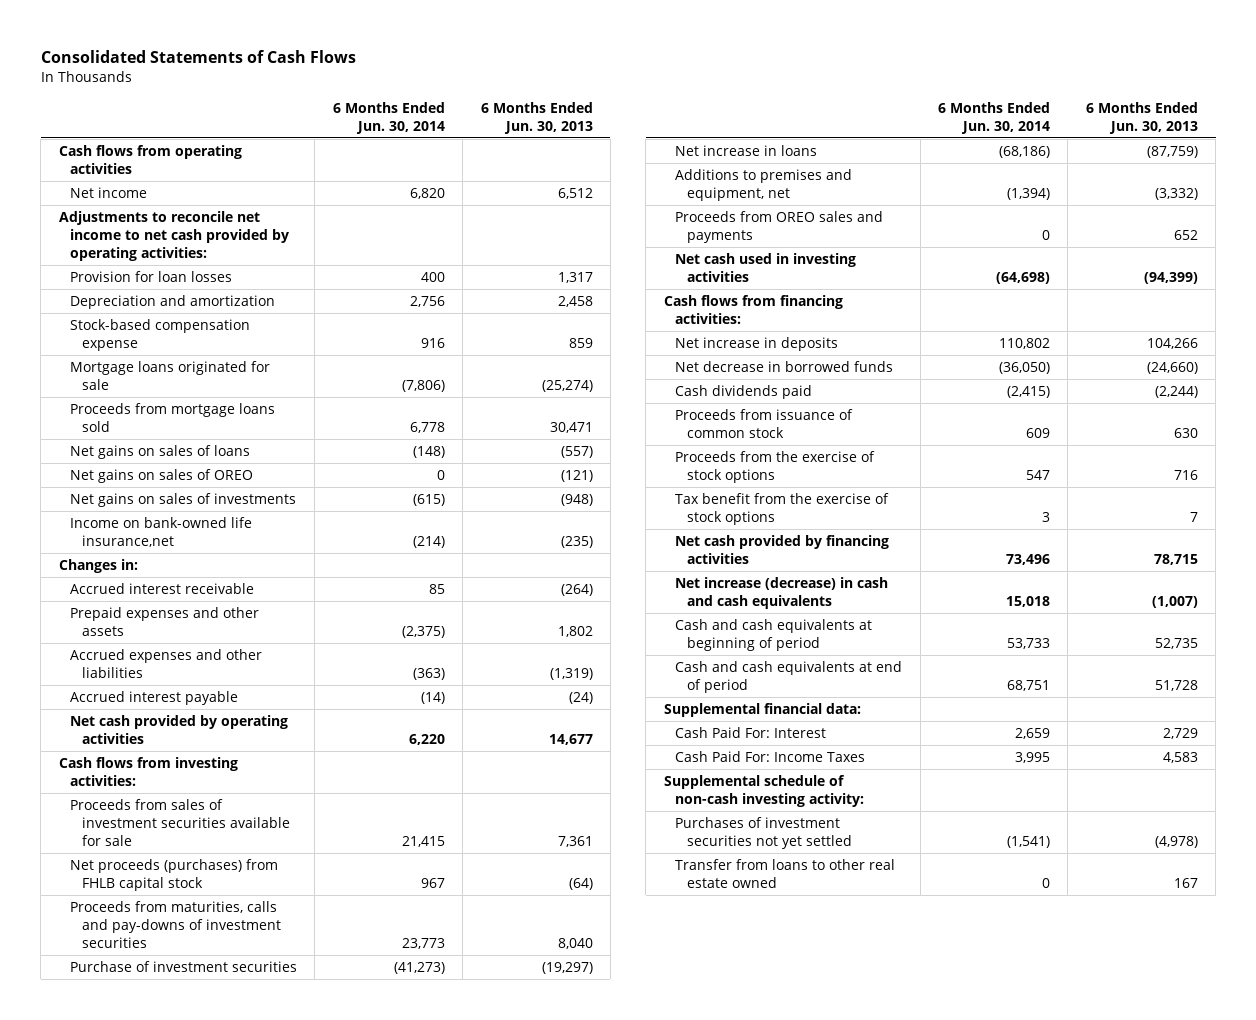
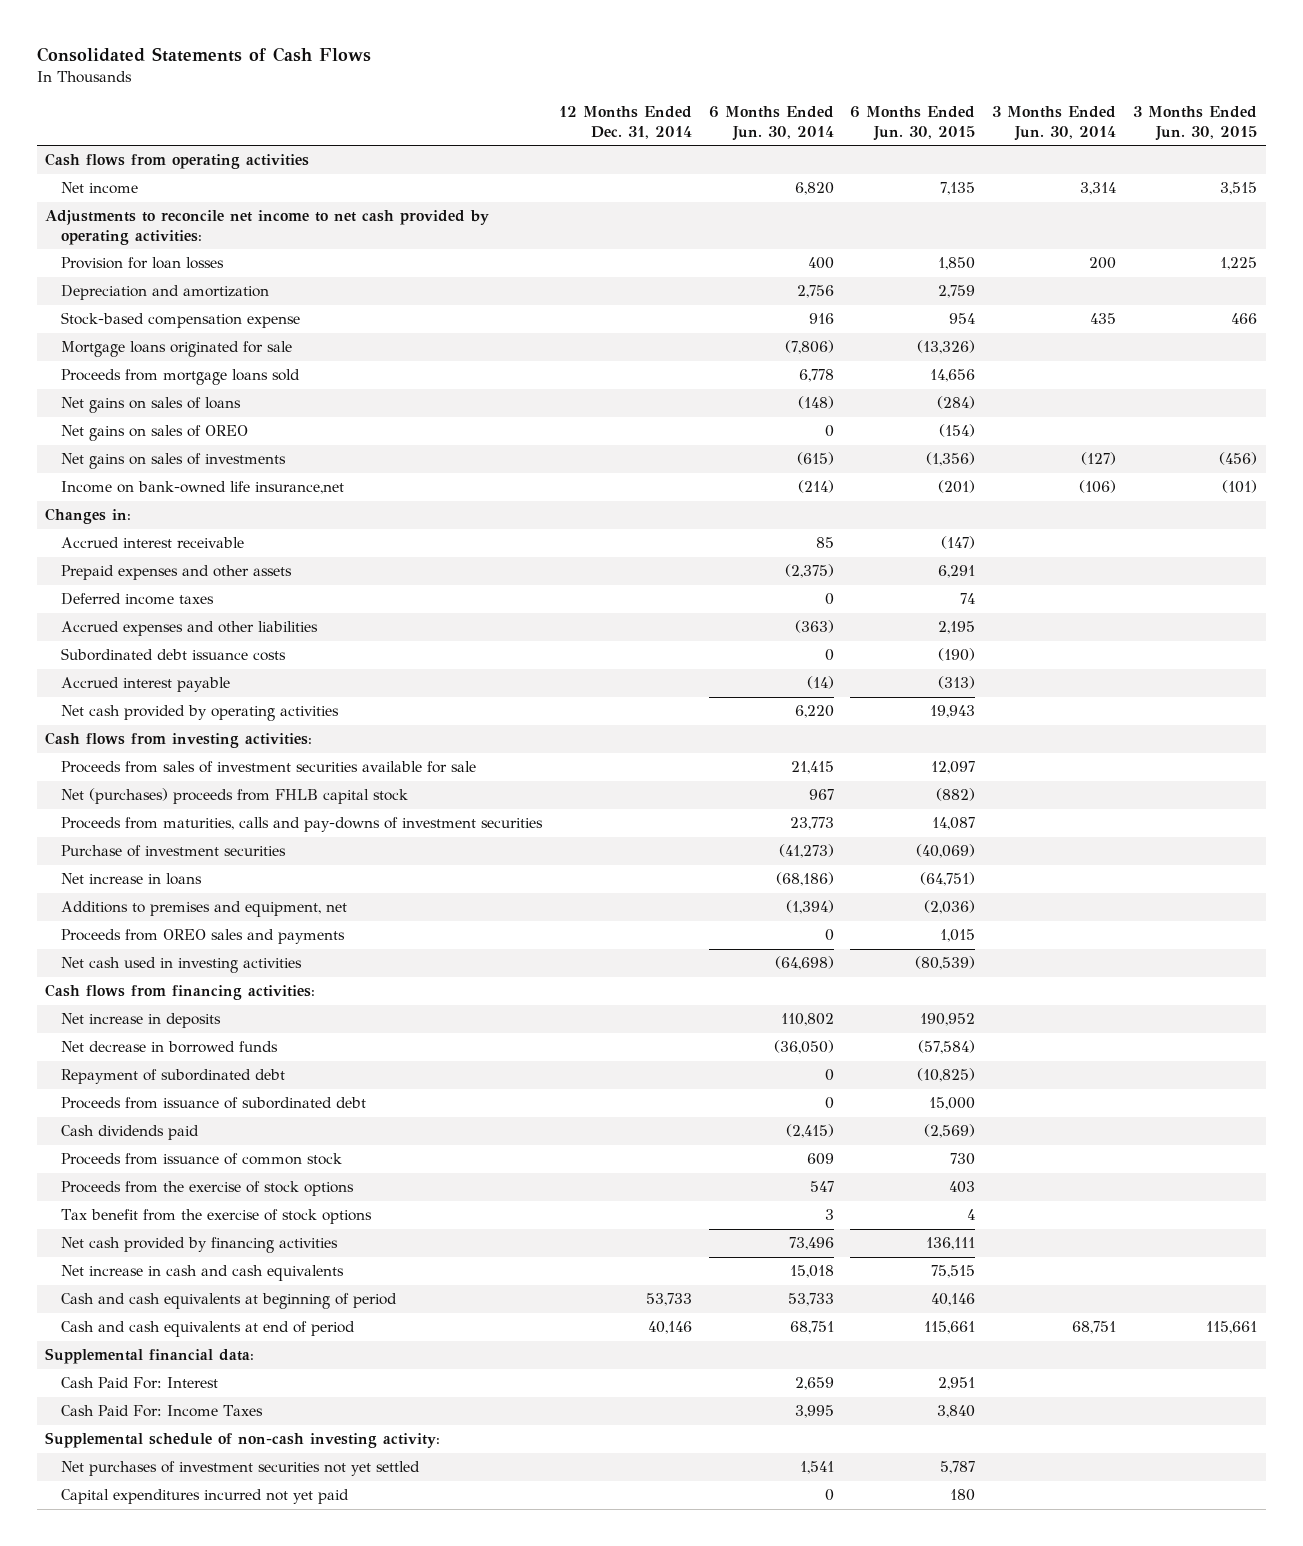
[480,101,593,134] 6 Months Ended Jun. 30, 2013 -> none
none -> [558,106,692,139] 12 Months Ended Dec. 31, 2014
none -> [850,106,976,141] 6 Months Ended Jun. 30, 2015
none -> [992,106,1117,141] 3 Months Ended Jun. 30, 2014
none -> [1133,106,1258,141] 3 Months Ended Jun. 30, 2015
none -> [60,593,214,606] Deferred income taxes
none -> [60,648,286,662] Subordinated debt issuance costs
[70,858,279,892] Net proceeds (purchases) from FHLB capital stock -> [60,788,408,805] Net (purchases) proceeds from FHLB capital stock
none -> [60,1069,285,1085] Repayment of subordinated debt
none -> [60,1097,366,1110] Proceeds from issuance of subordinated debt
[675,576,889,610] Net increase (decrease) in cash and cash equivalents -> [60,1265,344,1282] Net increase in cash and cash equivalents
[675,858,896,889] Transfer from loans to other real estate owned -> none
[675,816,852,850] Purchases of investment securities not yet settled -> [60,1461,420,1477] Net purchases of investment securities not yet settled
[1006,836,1050,849] (1,541) -> [799,1461,834,1475] 1,541
none -> [60,1489,349,1505] Capital expenditures incurred not yet paid

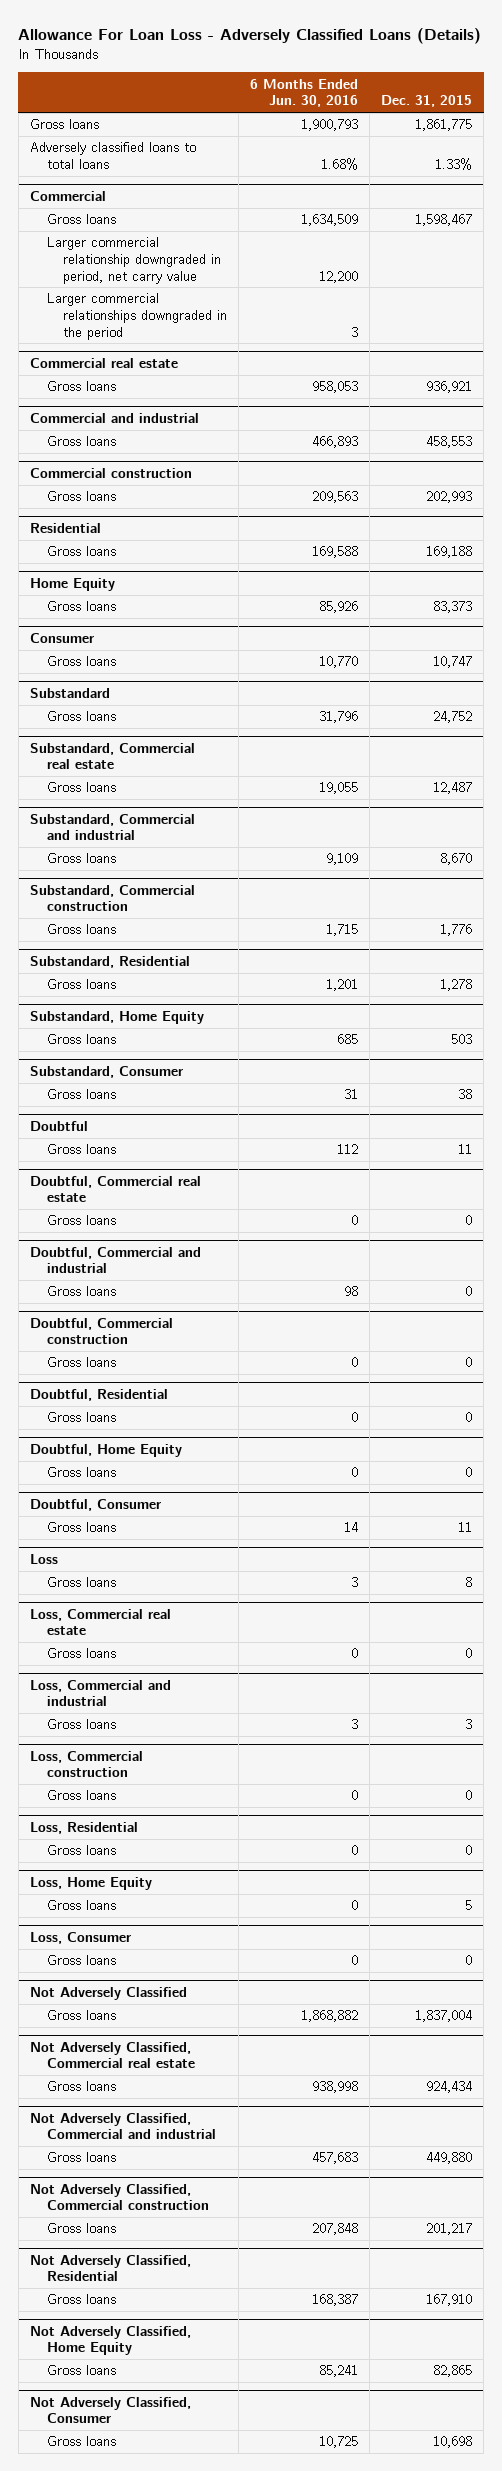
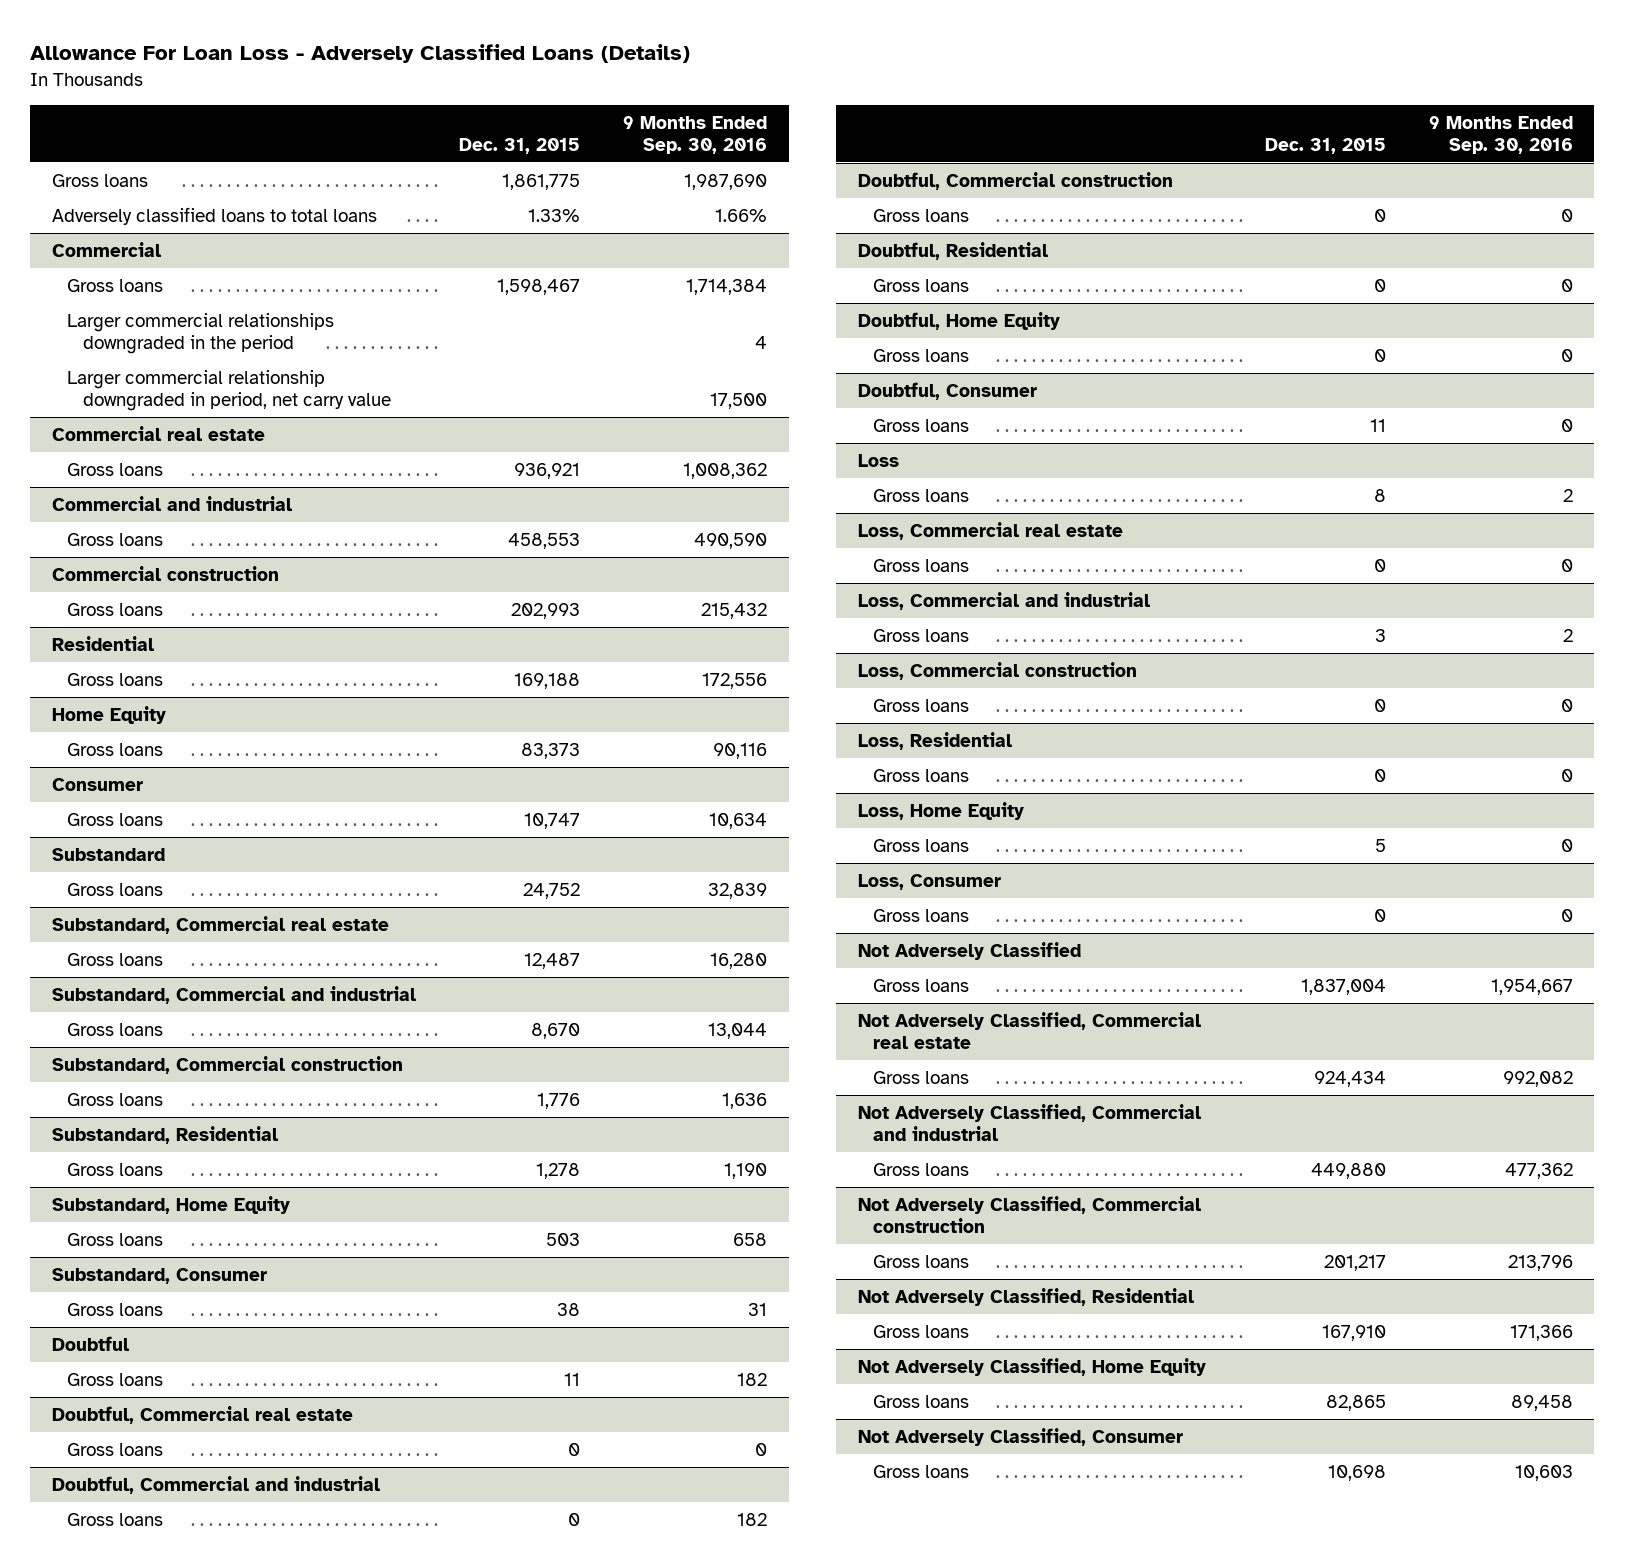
[250,78,359,108] 6 Months Ended Jun. 30, 2016 -> none
none -> [623,115,768,154] 9 Months Ended Sep. 30, 2016
[46,237,222,284] Larger commercial relationship downgraded in period, net carry value -> [67,369,391,412] Larger commercial relationship downgraded in period, net carry value

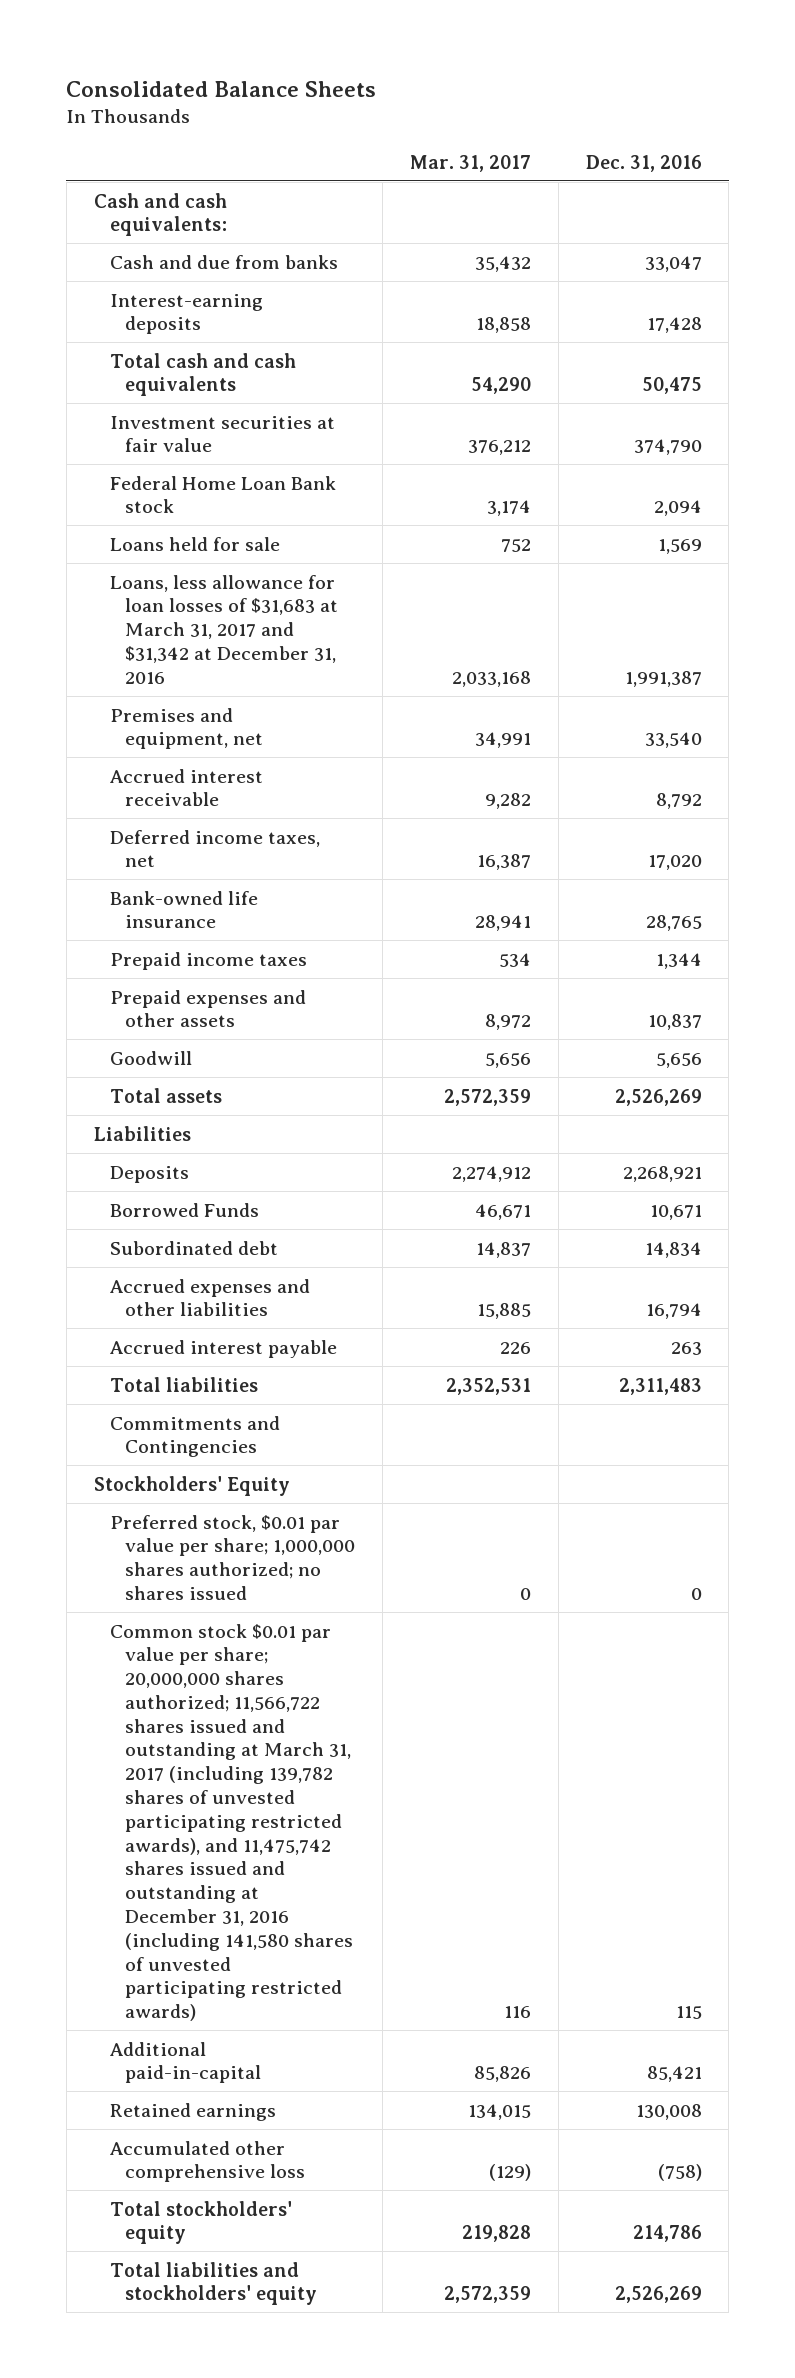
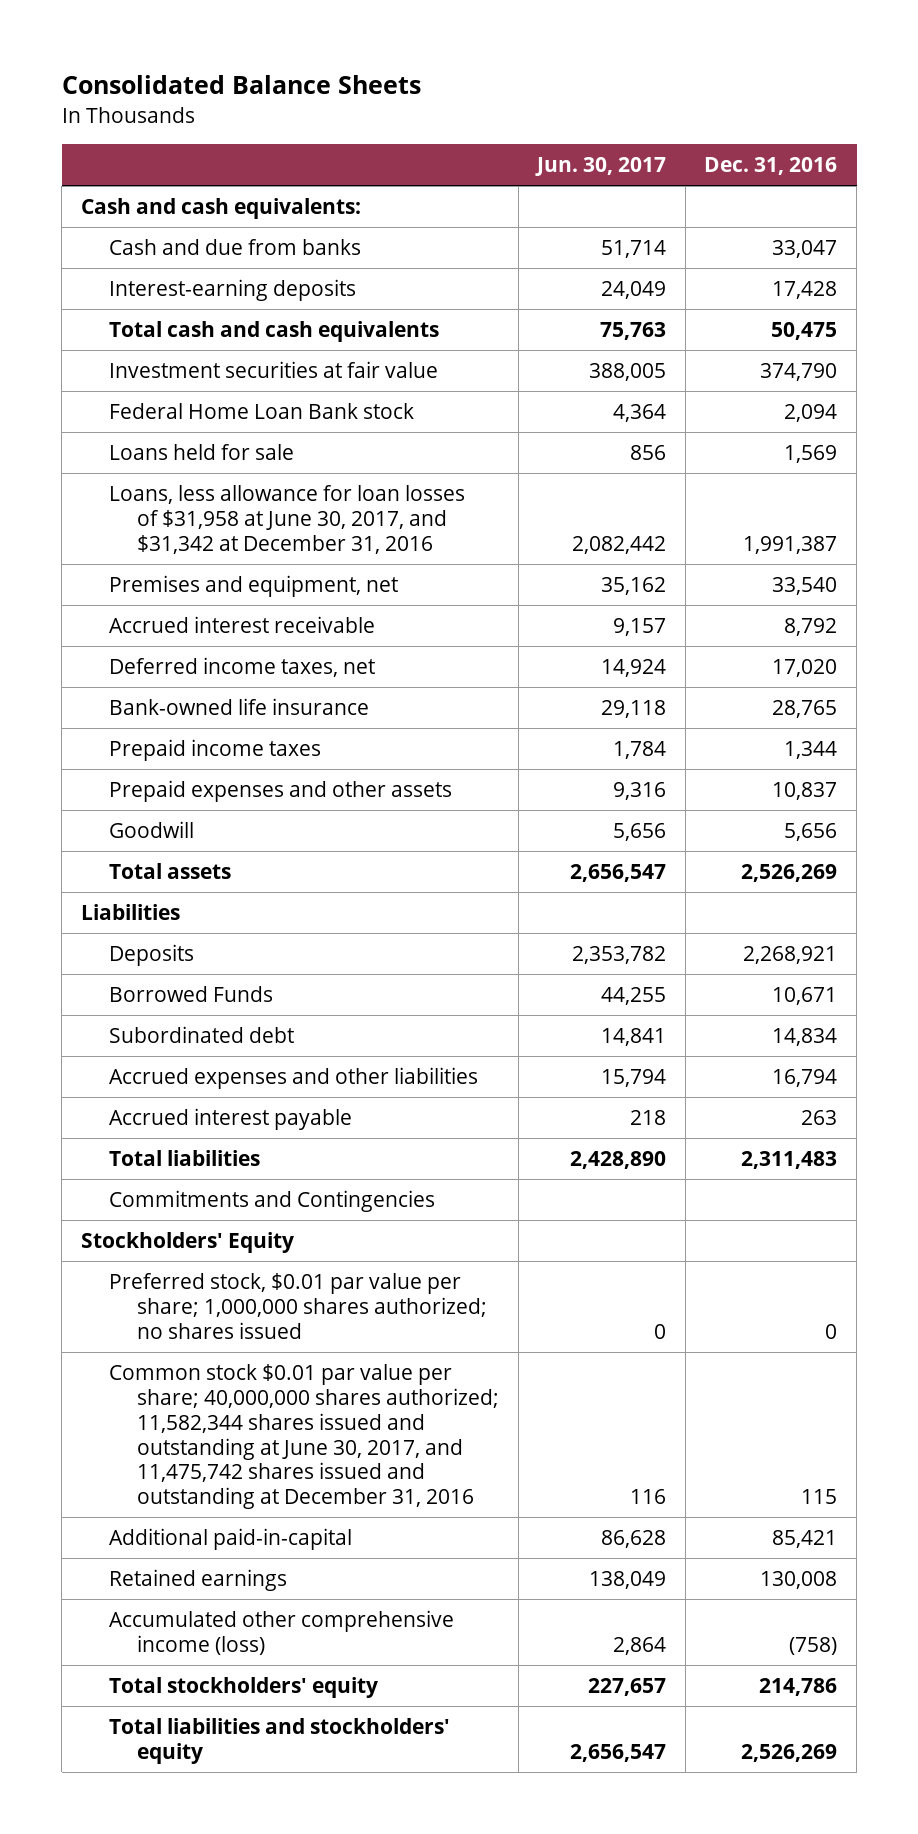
[410,154,532,172] Mar. 31, 2017 -> none
none -> [535,156,667,176] Jun. 30, 2017
[109,574,339,684] Loans, less allowance for loan losses of $31,683 at March 31, 2017 and $31,342 at December 31, 2016 -> [108,485,465,554] Loans, less allowance for loan losses of $31,958 at June 30, 2017, and $31,342 at December 31, 2016
[109,1623,354,2022] Common stock $0.01 par value per share; 20,000,000 shares authorized; 11,566,722 shares issued and outstanding at March 31, 2017 (including 139,782 shares of unvested participating restricted awards), and 11,475,742 shares issued and outstanding at December 31, 2016 (including 141,580 shares of unvested participating restricted awards) -> [108,1364,499,1510] Common stock $0.01 par value per share; 40,000,000 shares authorized; 11,582,344 shares issued and outstanding at June 30, 2017, and 11,475,742 shares issued and outstanding at December 31, 2016
[109,2140,306,2183] Accumulated other comprehensive loss -> [108,1610,454,1655] Accumulated other comprehensive income (loss)

